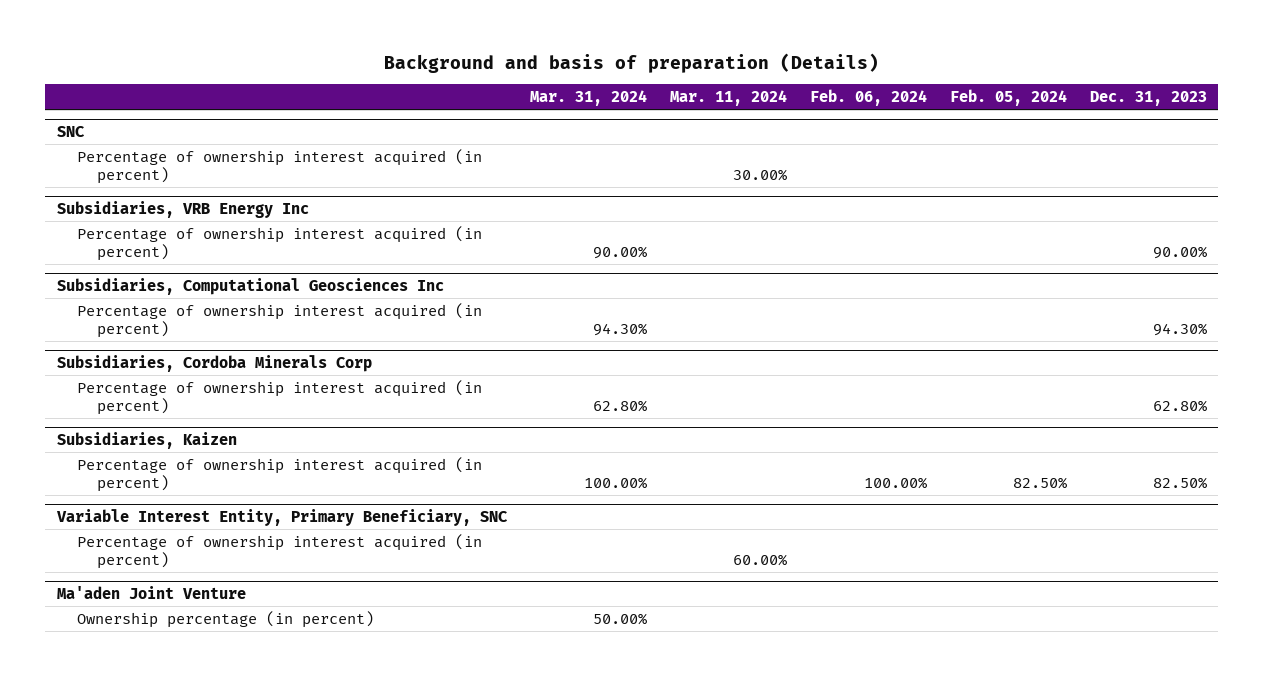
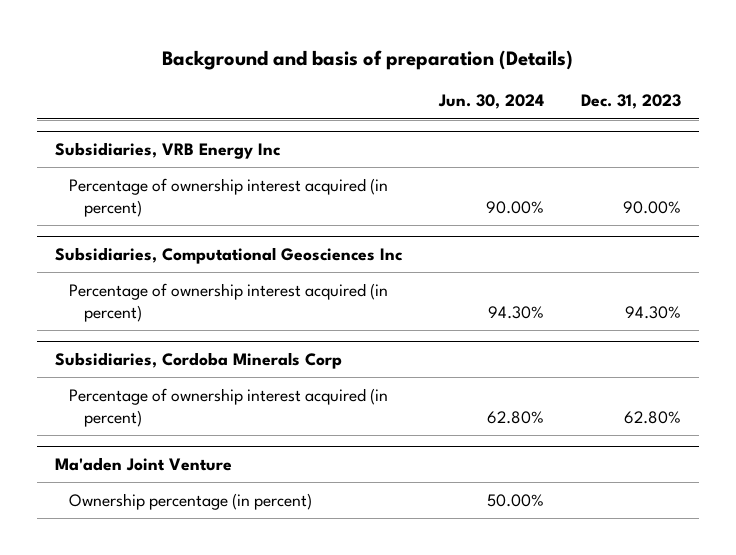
[529,89,647,106] Mar. 31, 2024 -> none
[669,89,787,106] Mar. 11, 2024 -> none
[809,88,927,106] Feb. 06, 2024 -> none
[949,88,1067,106] Feb. 05, 2024 -> none
none -> [437,94,544,110] Jun. 30, 2024
[56,126,85,138] SNC -> none
[77,148,483,185] Percentage of ownership interest acquired (in percent) -> none
[56,432,237,450] Subsidiaries, Kaizen -> none
[77,456,483,493] Percentage of ownership interest acquired (in percent) -> none
[56,509,508,527] Variable Interest Entity, Primary Beneficiary, SNC -> none
[77,533,483,570] Percentage of ownership interest acquired (in percent) -> none

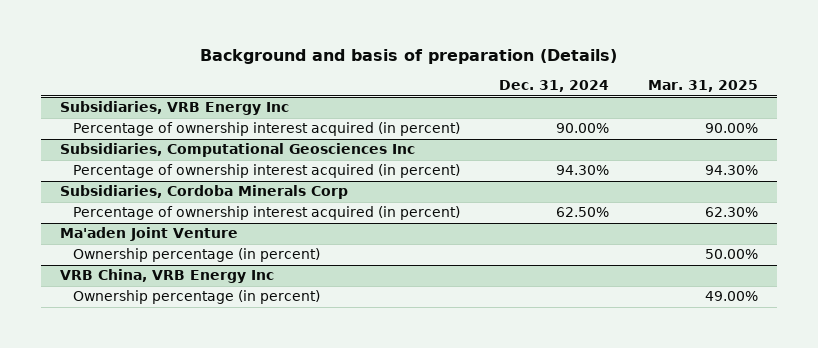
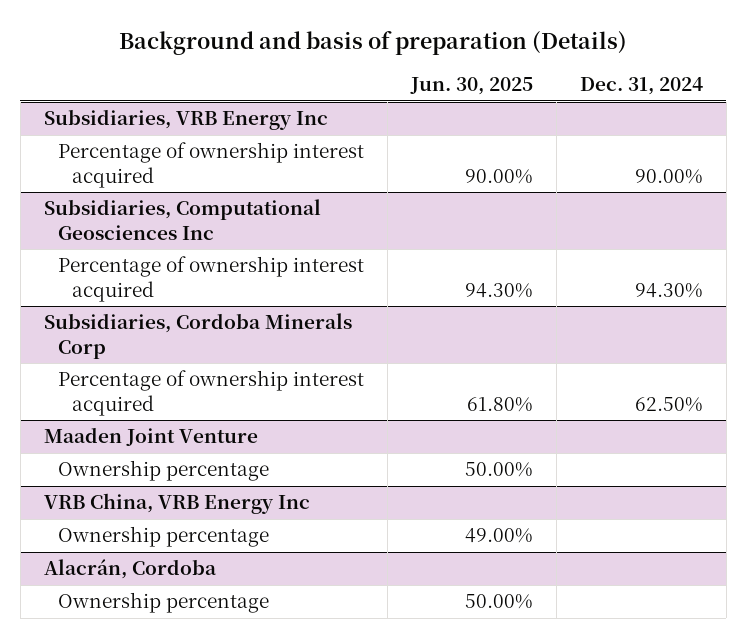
[647,80,758,93] Mar. 31, 2025 -> none
none -> [409,77,533,96] Jun. 30, 2025
[73,122,461,137] Percentage of ownership interest acquired (in percent) -> [57,142,364,188] Percentage of ownership interest acquired
[73,164,461,179] Percentage of ownership interest acquired (in percent) -> [57,256,364,302] Percentage of ownership interest acquired
[73,206,461,221] Percentage of ownership interest acquired (in percent) -> [57,370,364,416] Percentage of ownership interest acquired
[59,227,238,242] Ma'aden Joint Venture -> [43,427,258,447] Maaden Joint Venture
[73,248,321,263] Ownership percentage (in percent) -> [57,460,269,482] Ownership percentage
[73,290,321,305] Ownership percentage (in percent) -> [57,526,269,548] Ownership percentage
none -> [43,559,217,580] Alacrán, Cordoba
none -> [57,592,269,614] Ownership percentage

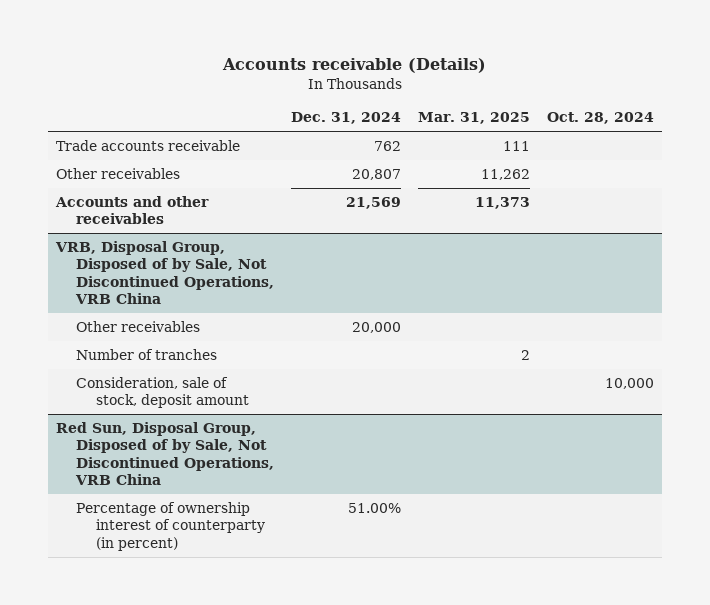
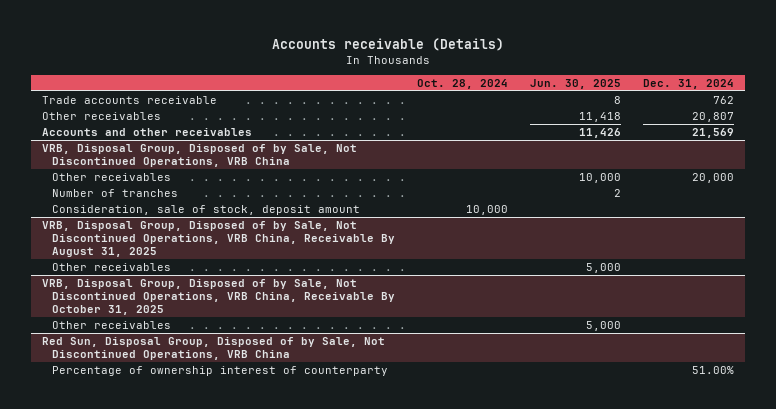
[417,112,530,125] Mar. 31, 2025 -> none
none -> [529,78,621,89] Jun. 30, 2025
none -> [42,220,396,258] VRB, Disposal Group, Disposed of by Sale, Not Discontinued Operations, VRB China, Receivable By August 31, 2025
none -> [52,262,172,271] Other receivables
none -> [42,278,396,316] VRB, Disposal Group, Disposed of by Sale, Not Discontinued Operations, VRB China, Receivable By October 31, 2025
none -> [52,320,172,329] Other receivables
[75,502,265,551] Percentage of ownership interest of counterparty (in percent) -> [52,365,389,376] Percentage of ownership interest of counterparty

